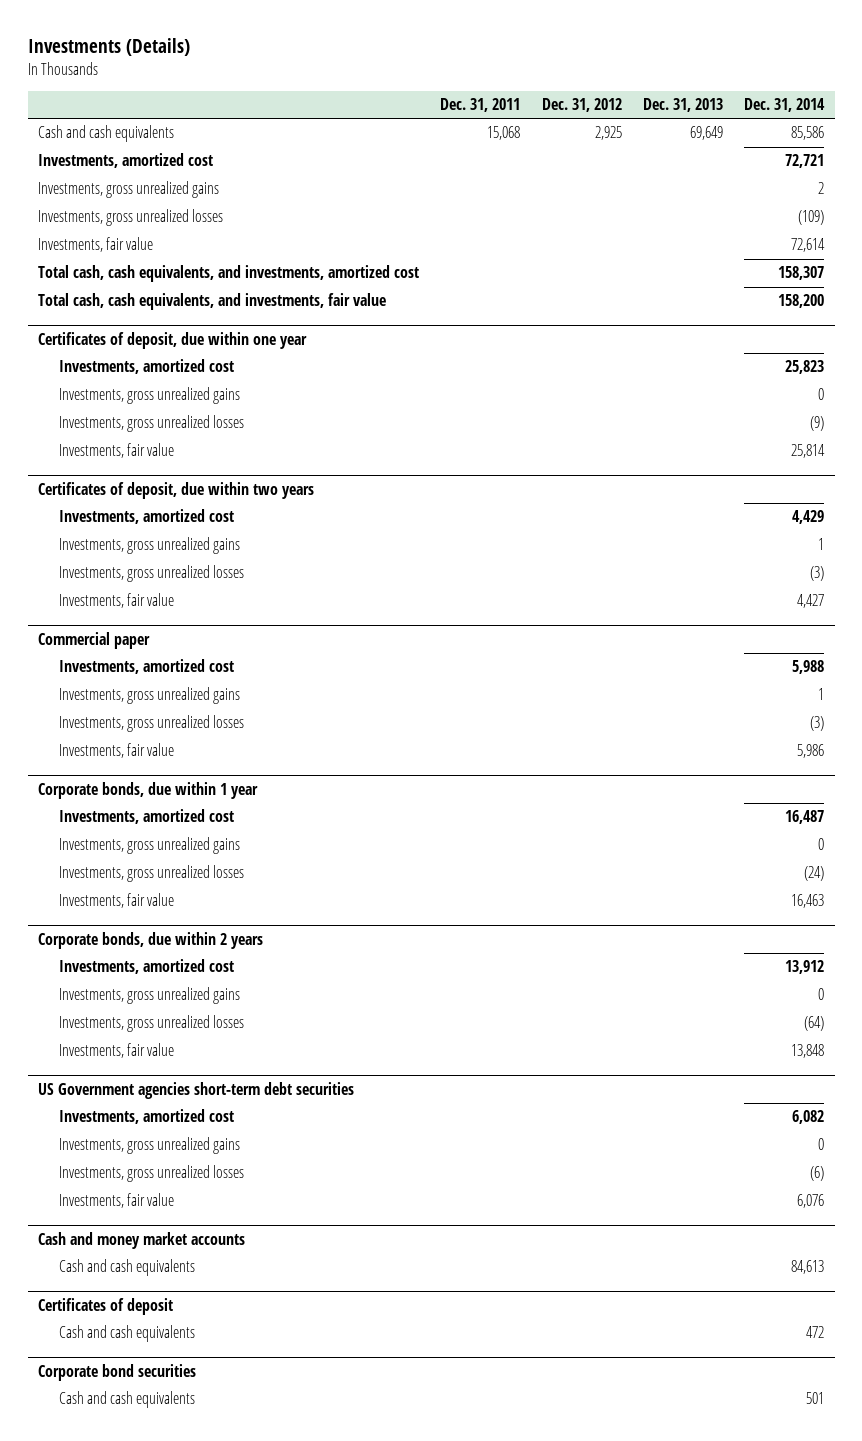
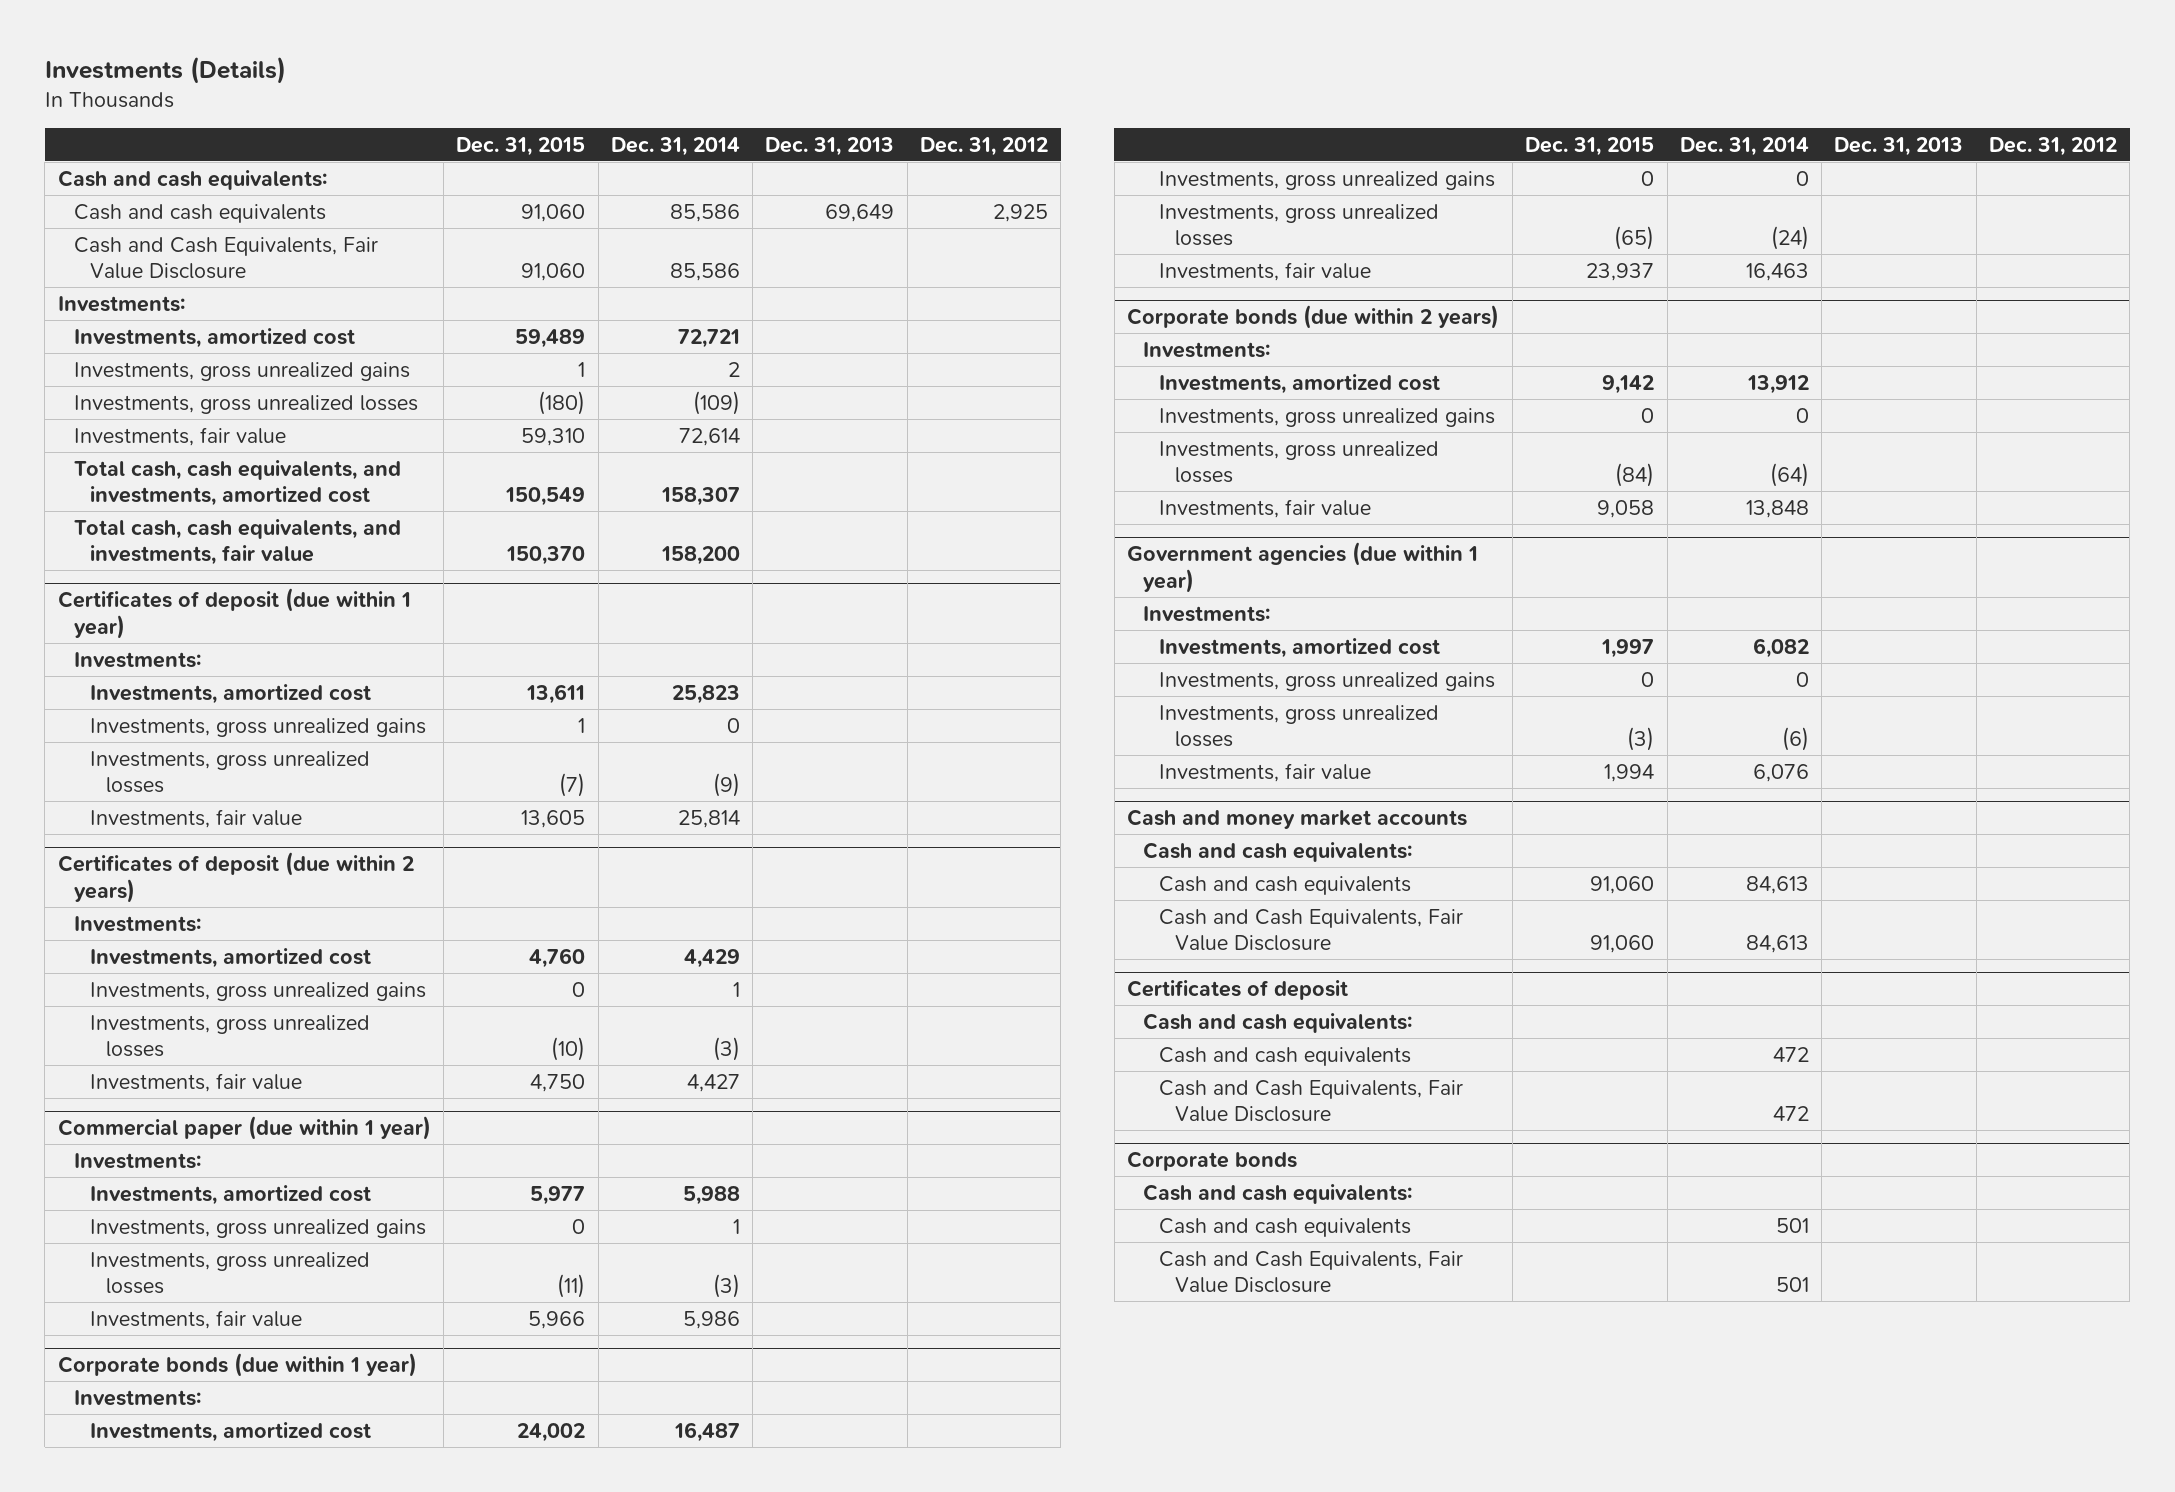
[440,98,521,113] Dec. 31, 2011 -> none
none -> [456,136,586,156] Dec. 31, 2015
none -> [57,169,327,190] Cash and cash equivalents:
none -> [73,236,378,280] Cash and Cash Equivalents, Fair Value Disclosure
none -> [57,295,185,312] Investments:
[38,331,308,349] Certificates of deposit, due within one year -> [57,587,411,639] Certificates of deposit (due within 1 year)
none -> [73,651,201,668] Investments:
[38,481,315,499] Certificates of deposit, due within two years -> [57,851,414,903] Certificates of deposit (due within 2 years)
none -> [73,915,201,932] Investments:
[38,631,151,649] Commercial paper -> [57,1115,431,1140] Commercial paper (due within 1 year)
none -> [73,1152,201,1169] Investments:
[38,781,259,799] Corporate bonds, due within 1 year -> [57,1352,417,1377] Corporate bonds (due within 1 year)
none -> [73,1389,201,1406] Investments:
[38,931,264,949] Corporate bonds, due within 2 years -> [1126,304,1499,329] Corporate bonds (due within 2 years)
none -> [1142,341,1270,358] Investments:
[38,1081,355,1099] US Government agencies short-term debt securities -> [1126,541,1478,593] Government agencies (due within 1 year)
none -> [1142,605,1270,622] Investments:
none -> [1142,841,1412,862] Cash and cash equivalents:
none -> [1159,908,1464,952] Cash and Cash Equivalents, Fair Value Disclosure
none -> [1142,1012,1412,1033] Cash and cash equivalents:
none -> [1159,1079,1464,1123] Cash and Cash Equivalents, Fair Value Disclosure
[38,1363,197,1381] Corporate bond securities -> [1126,1150,1297,1171] Corporate bonds
none -> [1142,1183,1412,1204] Cash and cash equivalents:
none -> [1159,1250,1464,1294] Cash and Cash Equivalents, Fair Value Disclosure

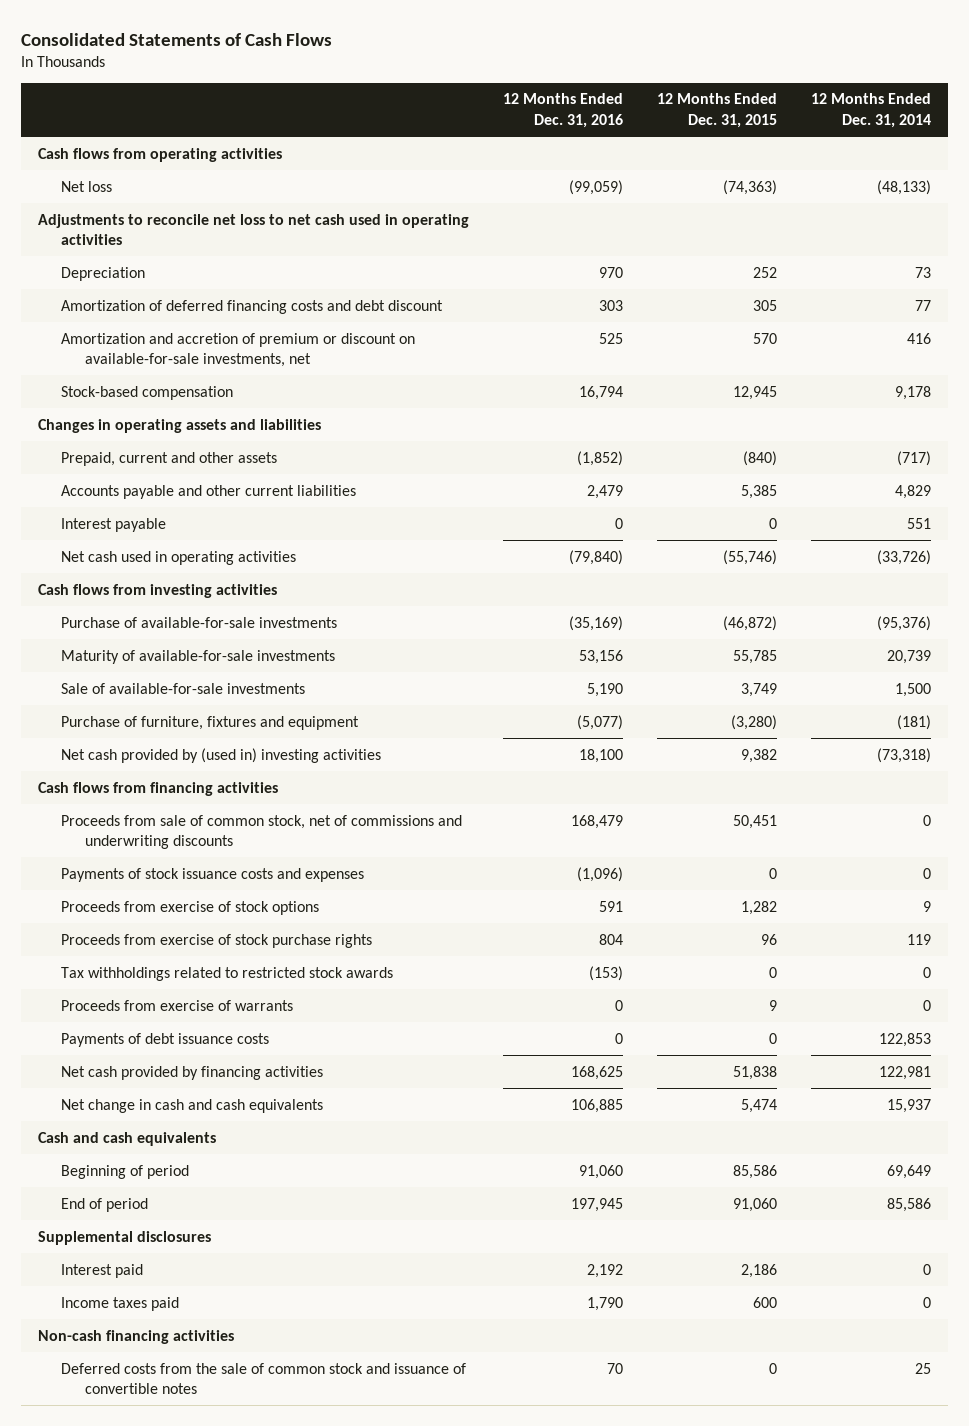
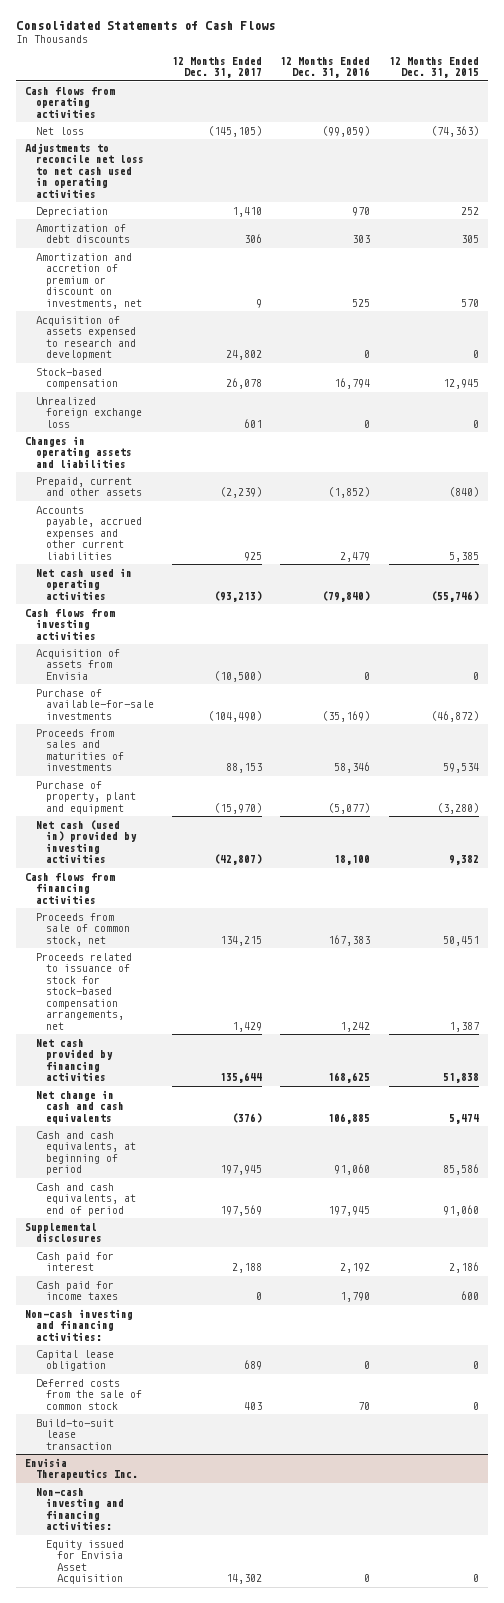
[811,93,932,128] 12 Months Ended Dec. 31, 2014 -> none
none -> [172,56,263,79] 12 Months Ended Dec. 31, 2017
[61,299,444,314] Amortization of deferred financing costs and debt discount -> [35,223,131,244] Amortization of debt discounts
[61,332,416,368] Amortization and accretion of premium or discount on available-for-sale investments, net -> [35,252,143,309] Amortization and accretion of premium or discount on investments, net
none -> [35,315,137,361] Acquisition of assets expensed to research and development
none -> [35,396,143,428] Unrealized foreign exchange loss
[61,517,167,532] Interest payable -> none
[61,484,357,499] Accounts payable and other current liabilities -> [35,505,143,560] Accounts payable, accrued expenses and other current liabilities
none -> [35,648,120,680] Acquisition of assets from Envisia
[61,649,336,664] Maturity of available-for-sale investments -> none
[61,682,306,694] Sale of available-for-sale investments -> none
none -> [35,728,125,772] Proceeds from sales and maturities of investments
[61,715,360,730] Purchase of furniture, fixtures and equipment -> [35,780,137,814] Purchase of property, plant and equipment
[61,747,382,763] Net cash provided by (used in) investing activities -> [35,819,138,864] Net cash (used in) provided by investing activities
[61,867,365,882] Payments of stock issuance costs and expenses -> none
[61,900,320,915] Proceeds from exercise of stock options -> none
[61,933,373,948] Proceeds from exercise of stock purchase rights -> none
[61,966,394,981] Tax withholdings related to restricted stock awards -> none
[61,999,294,1011] Proceeds from exercise of warrants -> none
[61,1032,270,1047] Payments of debt issuance costs -> none
[61,814,463,850] Proceeds from sale of common stock, net of commissions and underwriting discounts -> [35,912,131,946] Proceeds from sale of common stock, net
[570,814,623,829] 168,479 -> [328,934,371,946] 167,383
none -> [35,952,132,1030] Proceeds related to issuance of stock for stock-based compensation arrangements, net
[37,1131,216,1146] Cash and cash equivalents -> none
[61,1164,190,1179] Beginning of period -> [35,1130,137,1176] Cash and cash equivalents, at beginning of period
[61,1197,149,1212] End of period -> [35,1182,137,1216] Cash and cash equivalents, at end of period
[61,1263,144,1278] Interest paid -> [35,1251,114,1272] Cash paid for interest
[61,1296,180,1311] Income taxes paid -> [35,1280,119,1301] Cash paid for income taxes
[37,1329,234,1344] Non-cash financing activities -> [25,1308,134,1341] Non-cash investing and financing activities:
none -> [35,1349,114,1372] Capital lease obligation
[61,1362,467,1395] Deferred costs from the sale of common stock and issuance of convertible notes -> [35,1378,143,1410] Deferred costs from the sale of common stock
none -> [35,1418,114,1450] Build-to-suit lease transaction
none -> [25,1457,138,1481] Envisia Therapeutics Inc.
none -> [35,1487,125,1531] Non-cash investing and financing activities:
none -> [46,1539,125,1585] Equity issued for Envisia Asset Acquisition

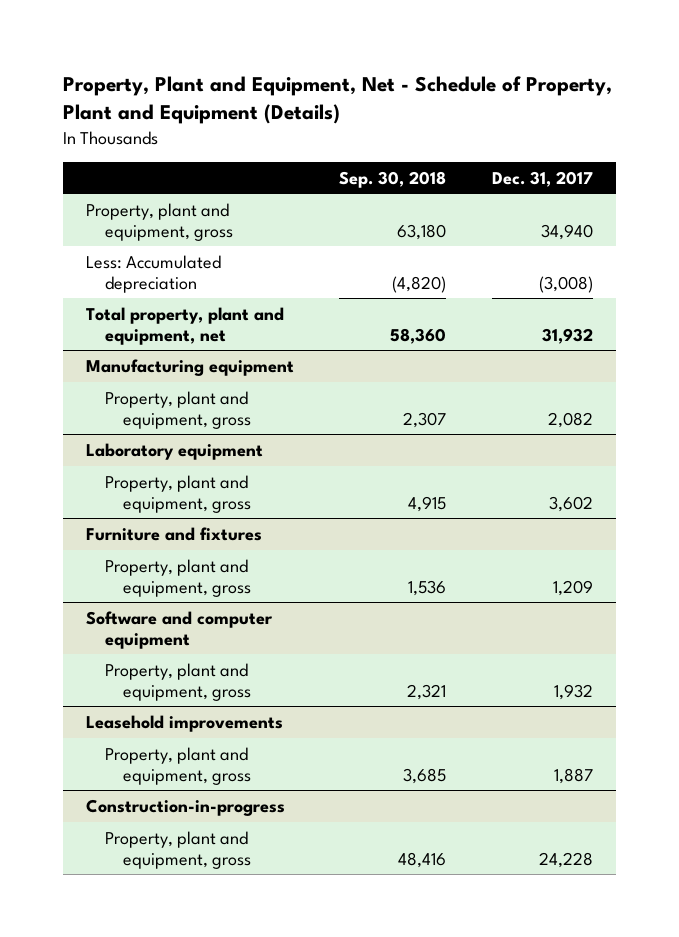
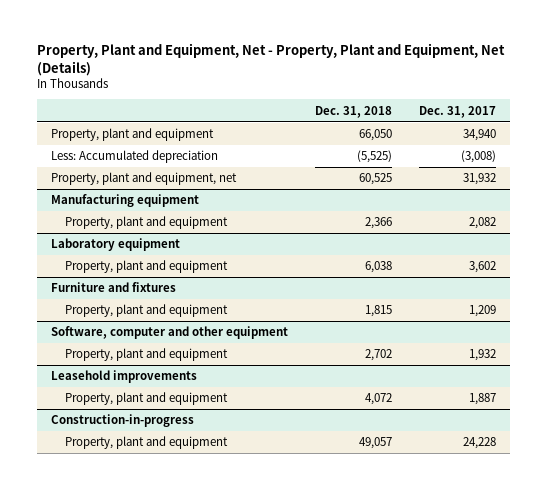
[63,76,613,125] Property, Plant and Equipment, Net - Schedule of Property, Plant and Equipment (Details) -> [37,42,506,76] Property, Plant and Equipment, Net - Property, Plant and Equipment, Net (Details)
[339,170,447,188] Sep. 30, 2018 -> none
none -> [314,105,392,118] Dec. 31, 2018
[85,202,233,241] Property, plant and equipment, gross -> [50,128,214,142] Property, plant and equipment
[85,306,284,345] Total property, plant and equipment, net -> [50,172,237,186] Property, plant and equipment, net
[104,390,252,429] Property, plant and equipment, gross -> [64,216,228,230] Property, plant and equipment
[104,474,252,513] Property, plant and equipment, gross -> [64,260,228,274] Property, plant and equipment
[104,558,252,597] Property, plant and equipment, gross -> [64,304,228,318] Property, plant and equipment
[85,610,273,649] Software and computer equipment -> [50,326,288,340] Software, computer and other equipment
[104,662,252,701] Property, plant and equipment, gross -> [64,348,228,362] Property, plant and equipment
[104,746,252,785] Property, plant and equipment, gross -> [64,392,228,406] Property, plant and equipment
[104,830,252,869] Property, plant and equipment, gross -> [64,436,228,450] Property, plant and equipment

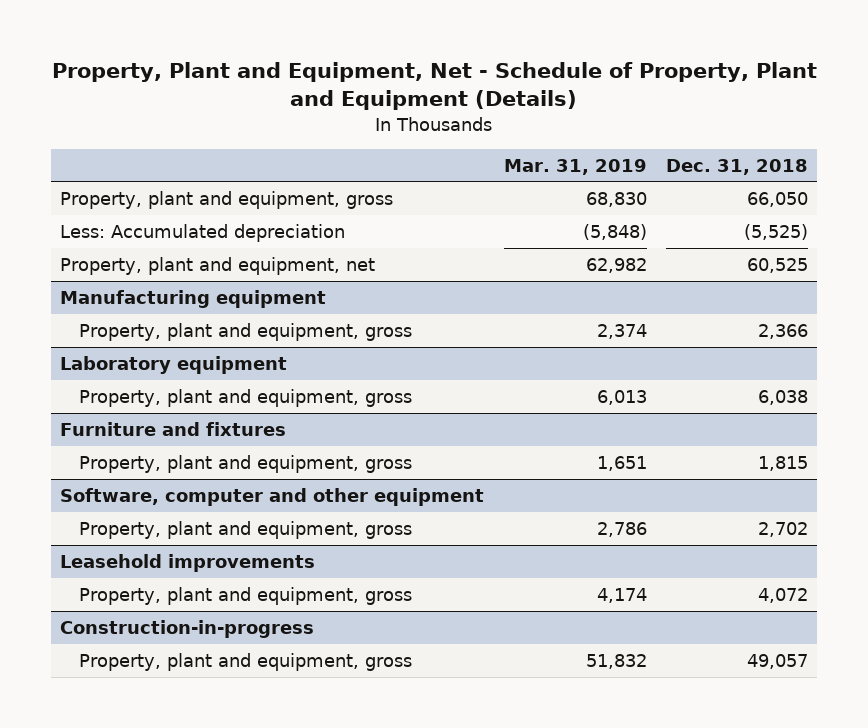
[37,42,506,76] Property, Plant and Equipment, Net - Property, Plant and Equipment, Net (Details) -> [52,62,818,111] Property, Plant and Equipment, Net - Schedule of Property, Plant and Equipment (Details)
[418,105,496,118] Dec. 31, 2017 -> none
none -> [503,158,647,175] Mar. 31, 2019
[50,128,214,142] Property, plant and equipment -> [60,190,394,209] Property, plant and equipment, gross
[64,216,228,230] Property, plant and equipment -> [79,322,413,341] Property, plant and equipment, gross
[64,260,228,274] Property, plant and equipment -> [79,388,413,407] Property, plant and equipment, gross
[64,304,228,318] Property, plant and equipment -> [79,454,413,473] Property, plant and equipment, gross
[64,348,228,362] Property, plant and equipment -> [79,520,413,539] Property, plant and equipment, gross
[64,392,228,406] Property, plant and equipment -> [79,586,413,605] Property, plant and equipment, gross
[64,436,228,450] Property, plant and equipment -> [79,652,413,671] Property, plant and equipment, gross

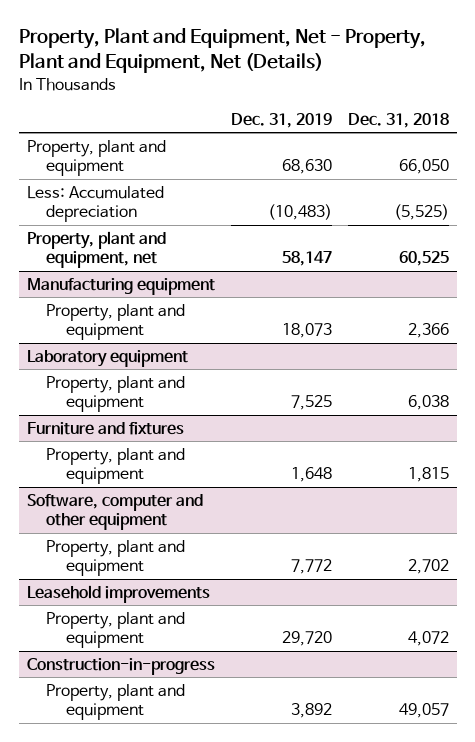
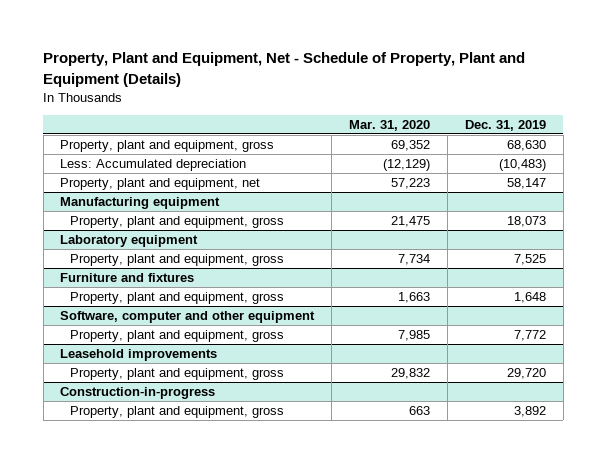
[18,28,426,74] Property, Plant and Equipment, Net - Property, Plant and Equipment, Net (Details) -> [43,52,526,87] Property, Plant and Equipment, Net - Schedule of Property, Plant and Equipment (Details)
[347,112,449,128] Dec. 31, 2018 -> none
none -> [349,119,431,131] Mar. 31, 2020
[26,139,166,177] Property, plant and equipment -> [60,140,275,153] Property, plant and equipment, gross
[46,303,186,341] Property, plant and equipment -> [69,216,284,229] Property, plant and equipment, gross
[46,375,186,413] Property, plant and equipment -> [69,254,284,267] Property, plant and equipment, gross
[46,447,186,485] Property, plant and equipment -> [69,292,284,305] Property, plant and equipment, gross
[46,539,186,577] Property, plant and equipment -> [69,330,284,343] Property, plant and equipment, gross
[46,611,186,649] Property, plant and equipment -> [69,368,284,381] Property, plant and equipment, gross
[46,683,186,721] Property, plant and equipment -> [69,406,284,419] Property, plant and equipment, gross

